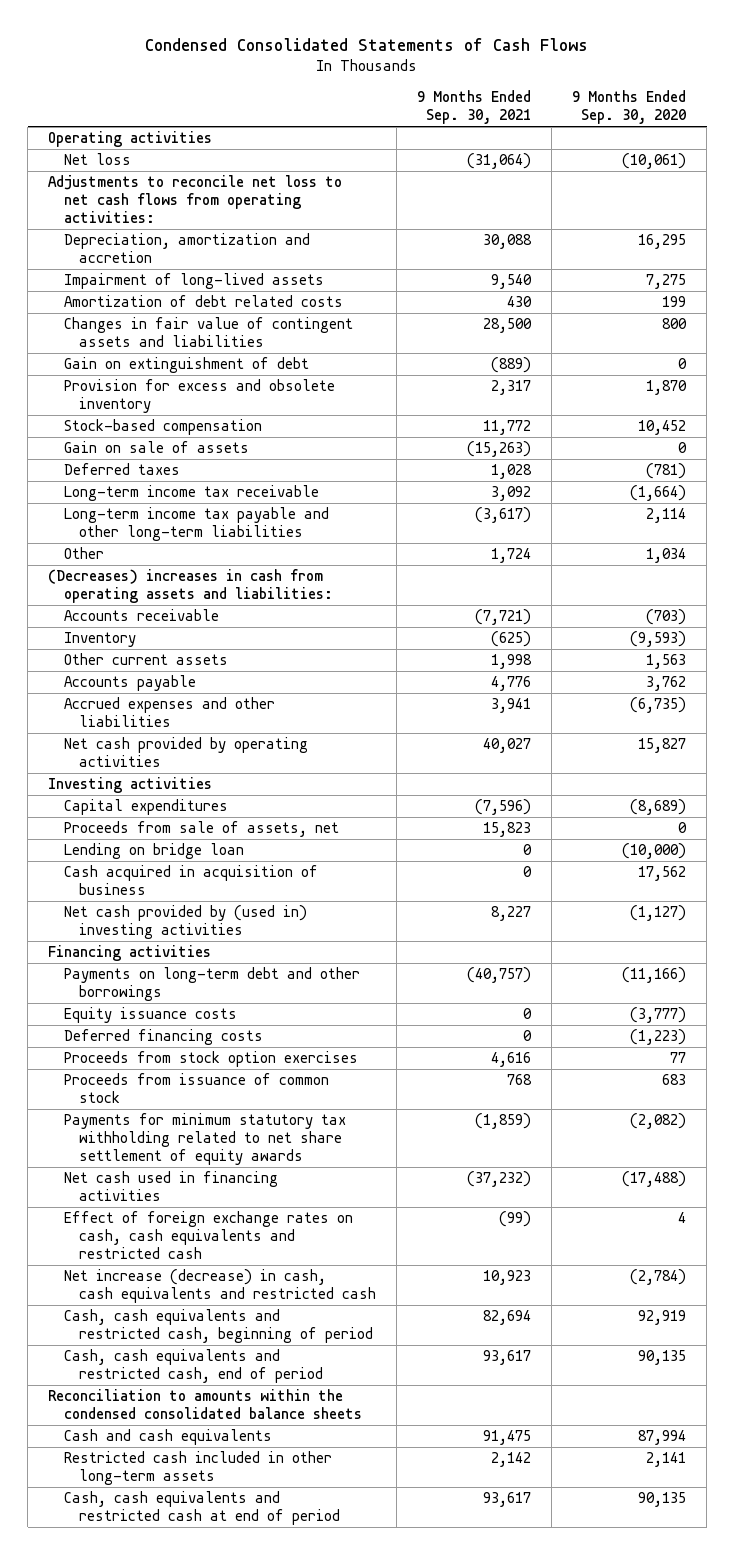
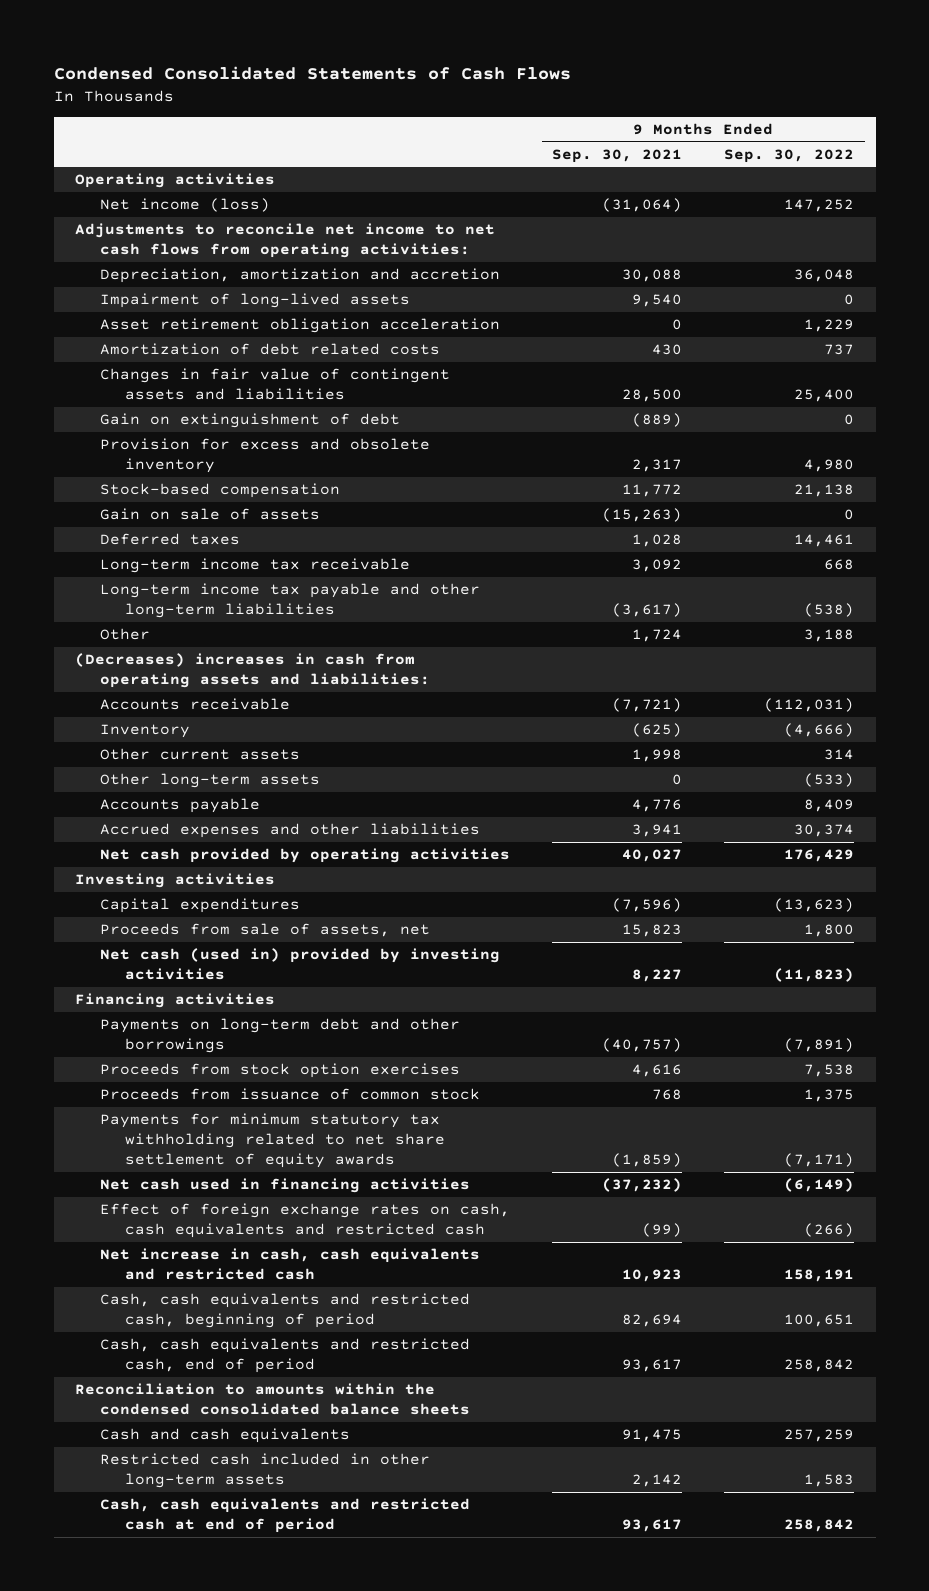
[572,90,687,125] 9 Months Ended Sep. 30, 2020 -> none
none -> [724,148,855,163] Sep. 30, 2022
[63,153,131,166] Net loss -> [99,198,270,213] Net income (loss)
[48,175,343,224] Adjustments to reconcile net loss to net cash flows from operating activities: -> [74,223,495,259] Adjustments to reconcile net income to net cash flows from operating activities:
none -> [99,318,500,334] Asset retirement obligation acceleration
none -> [99,773,320,789] Other long-term assets
[63,843,244,860] Lending on bridge loan -> none
[63,865,318,896] Cash acquired in acquisition of business -> none
[63,905,307,940] Net cash provided by (used in) investing activities -> [99,948,500,981] Net cash (used in) provided by investing activities
[63,1007,237,1024] Equity issuance costs -> none
[63,1029,263,1046] Deferred financing costs -> none
[63,1269,376,1304] Net increase (decrease) in cash, cash equivalents and restricted cash -> [99,1248,480,1281] Net increase in cash, cash equivalents and restricted cash

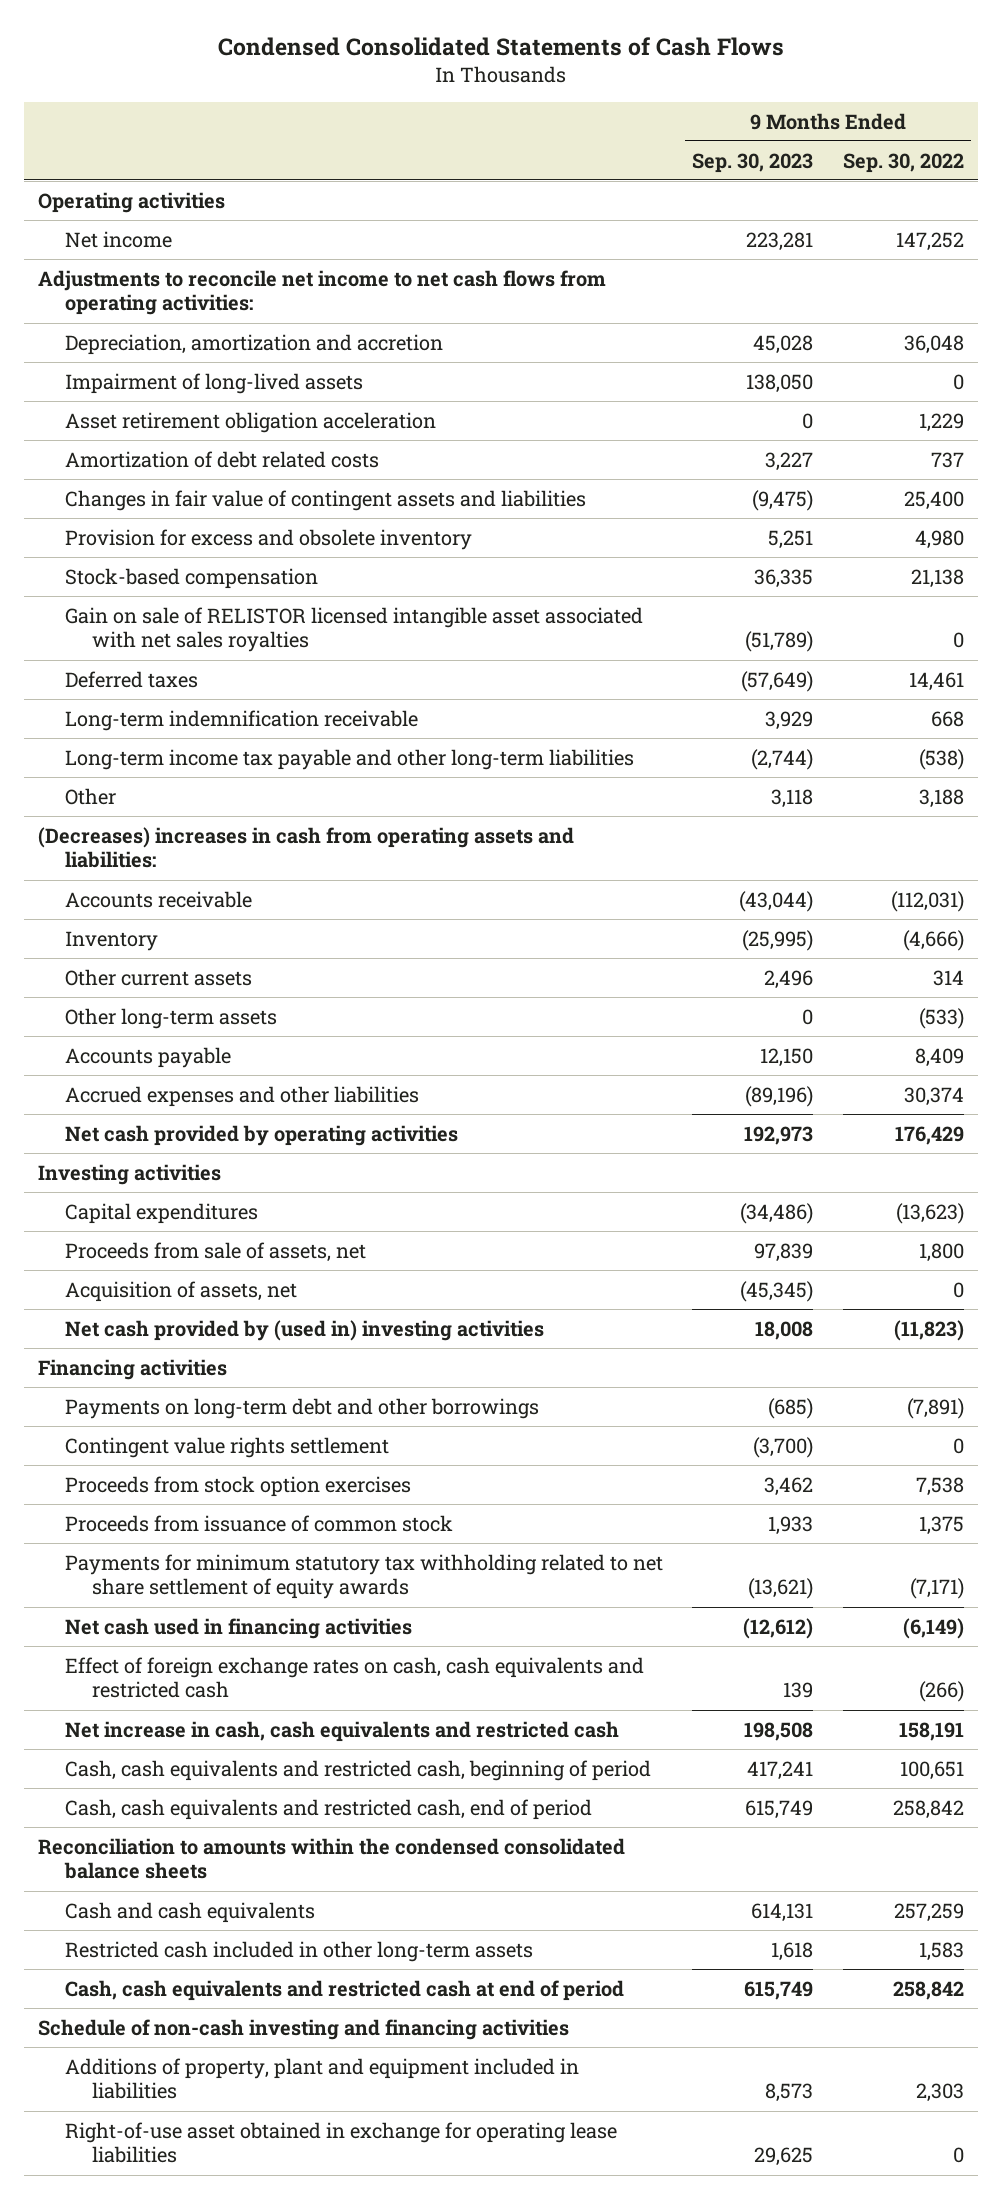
[552,148,683,163] Sep. 30, 2021 -> none
none -> [692,152,814,173] Sep. 30, 2023
[99,198,270,213] Net income (loss) -> [65,230,173,248] Net income
[99,413,400,429] Gain on extinguishment of debt -> none
[99,508,320,521] Gain on sale of assets -> [65,606,644,653] Gain on sale of RELISTOR licensed intangible asset associated with net sales royalties
[99,558,410,574] Long-term income tax receivable -> [65,709,419,731] Long-term indemnification receivable
none -> [65,1280,298,1302] Acquisition of assets, net
[99,948,500,981] Net cash (used in) provided by investing activities -> [65,1319,545,1341] Net cash provided by (used in) investing activities
none -> [65,1436,390,1458] Contingent value rights settlement
none -> [38,2018,570,2040] Schedule of non-cash investing and financing activities
none -> [65,2057,580,2100] Additions of property, plant and equipment included in liabilities
none -> [65,2121,618,2164] Right-of-use asset obtained in exchange for operating lease liabilities

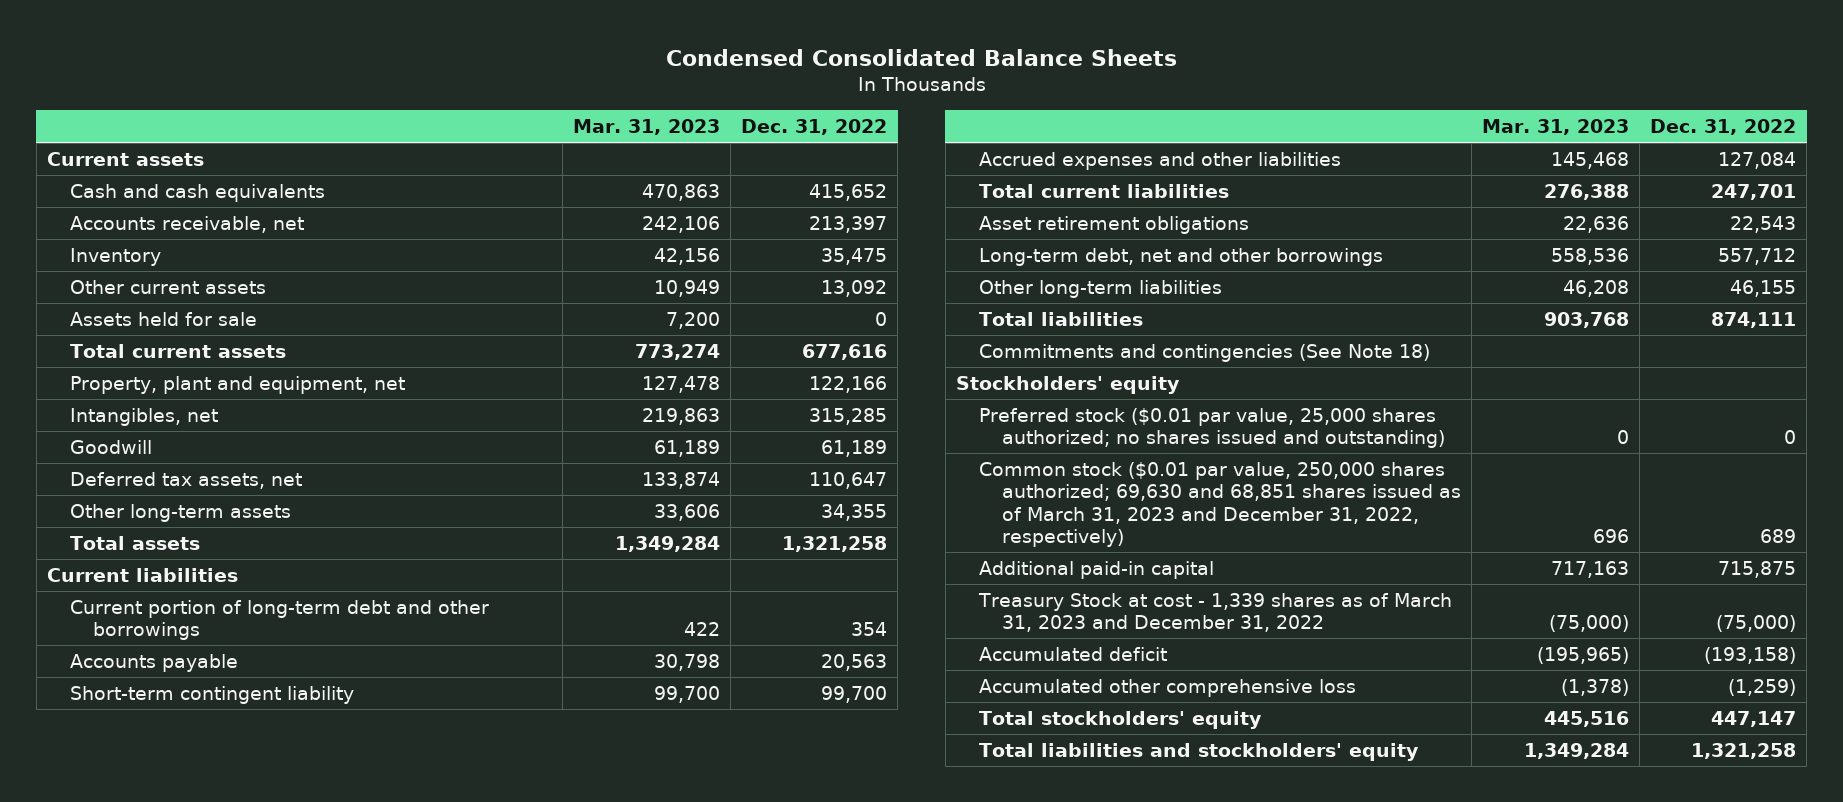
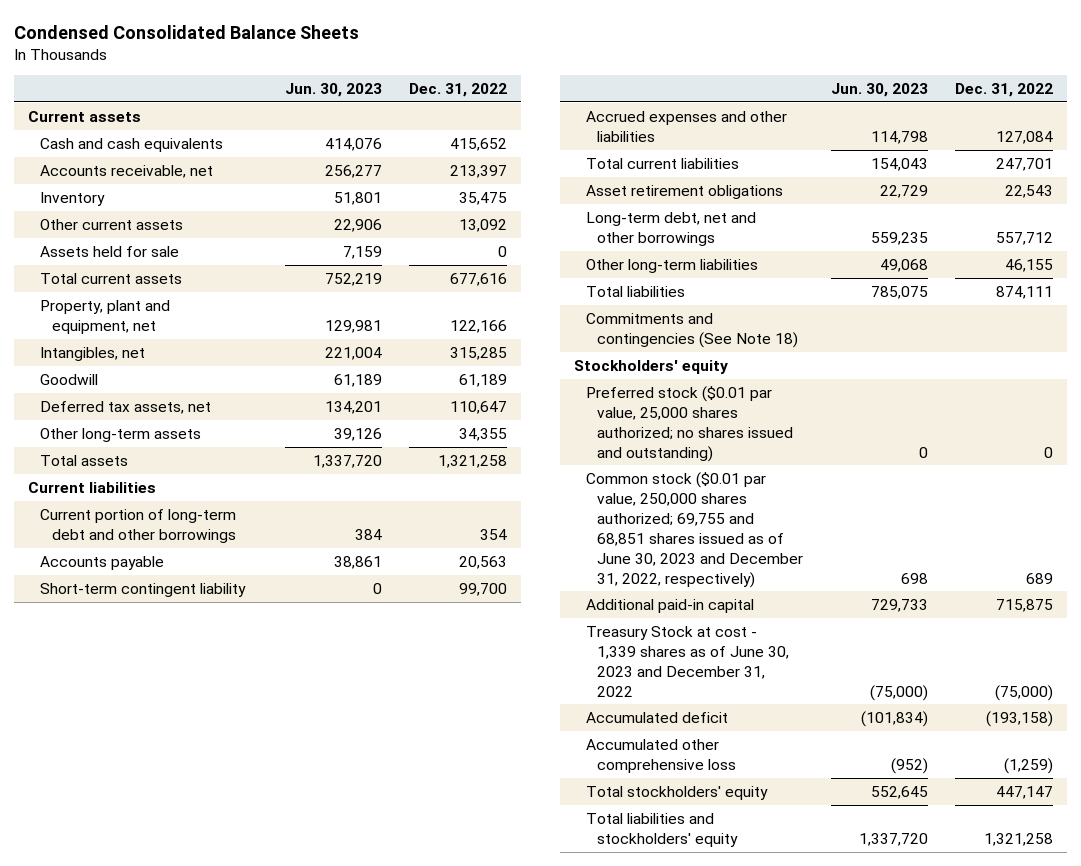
[573,118,721,135] Mar. 31, 2023 -> none
none -> [284,83,382,98] Jun. 30, 2023
[978,461,1462,548] Common stock ($0.01 par value, 250,000 shares authorized; 69,630 and 68,851 shares issued as of March 31, 2023 and December 31, 2022, respectively) -> [585,471,804,588] Common stock ($0.01 par value, 250,000 shares authorized; 69,755 and 68,851 shares issued as of June 30, 2023 and December 31, 2022, respectively)
[977,592,1452,633] Treasury Stock at cost - 1,339 shares as of March 31, 2023 and December 31, 2022 -> [585,625,790,697] Treasury Stock at cost - 1,339 shares as of June 30, 2023 and December 31, 2022

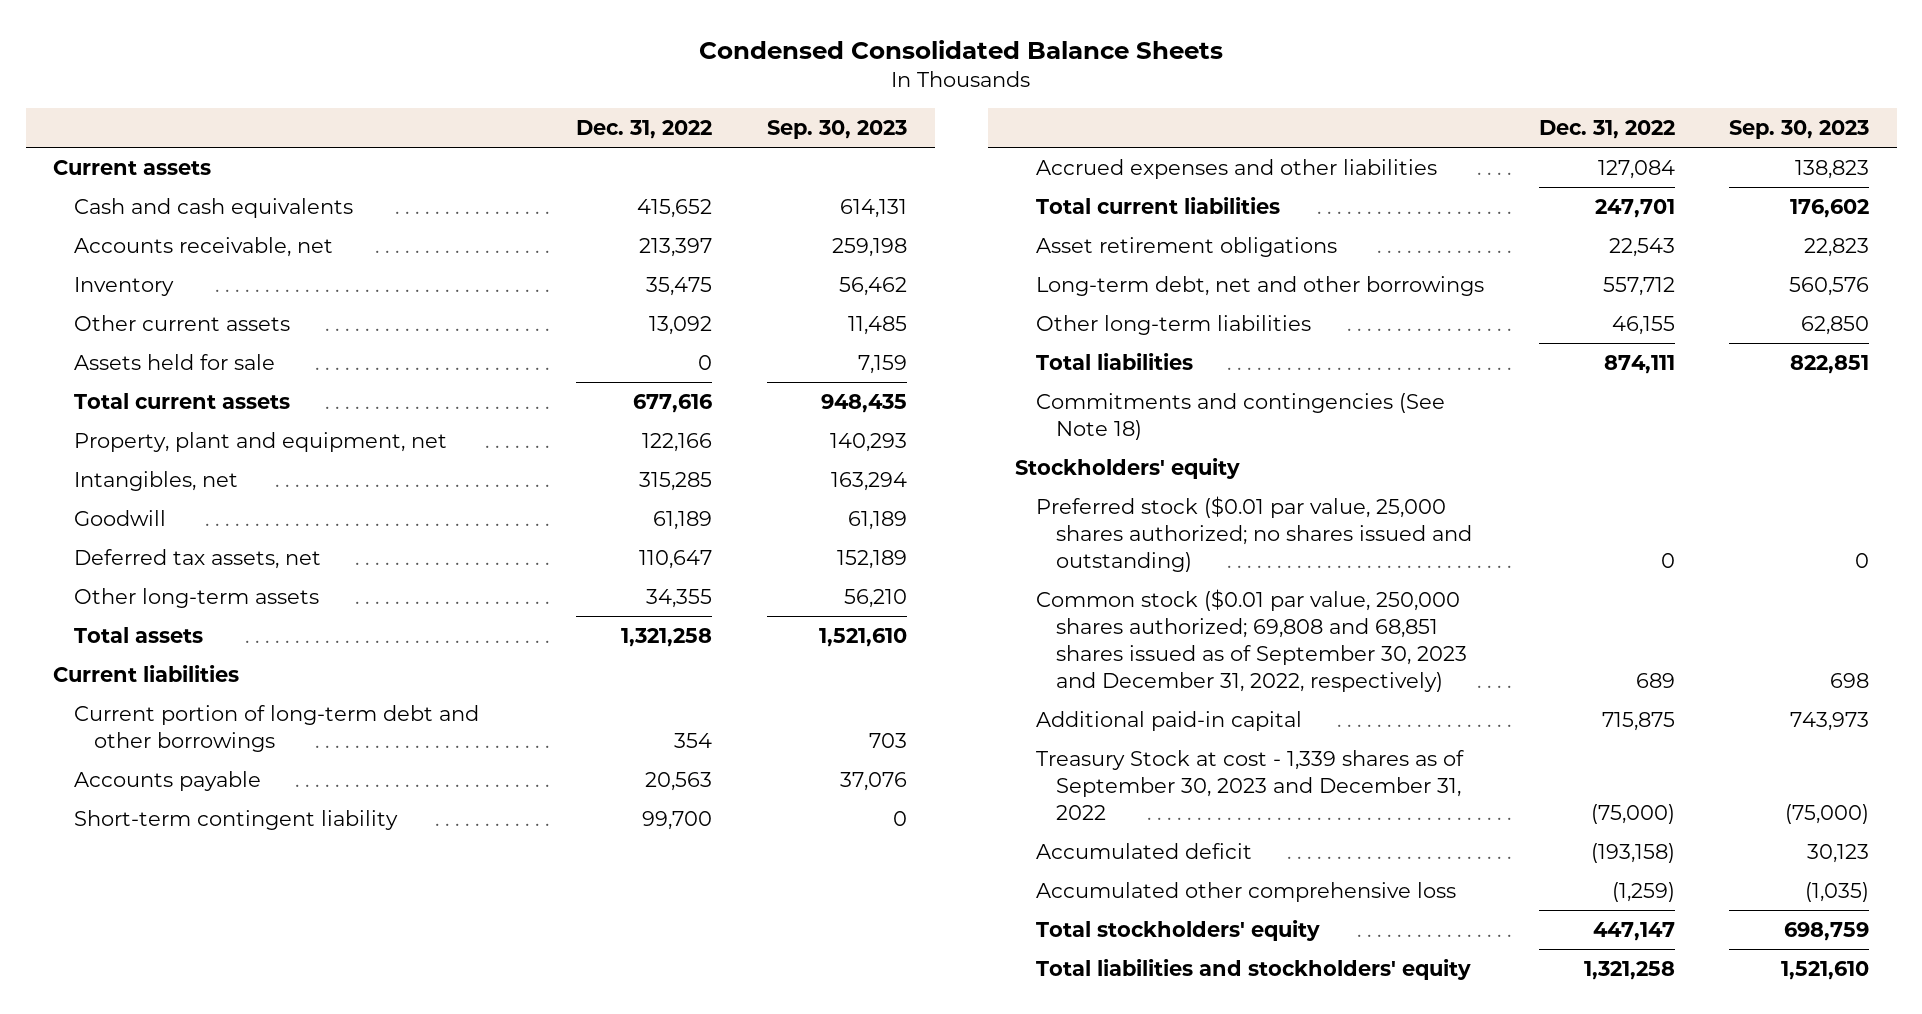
[284,83,382,98] Jun. 30, 2023 -> none
none -> [767,120,908,140] Sep. 30, 2023
[585,471,804,588] Common stock ($0.01 par value, 250,000 shares authorized; 69,755 and 68,851 shares issued as of June 30, 2023 and December 31, 2022, respectively) -> [1035,588,1468,693] Common stock ($0.01 par value, 250,000 shares authorized; 69,808 and 68,851 shares issued as of September 30, 2023 and December 31, 2022, respectively)
[585,625,790,697] Treasury Stock at cost - 1,339 shares as of June 30, 2023 and December 31, 2022 -> [1035,749,1464,821] Treasury Stock at cost - 1,339 shares as of September 30, 2023 and December 31, 2022

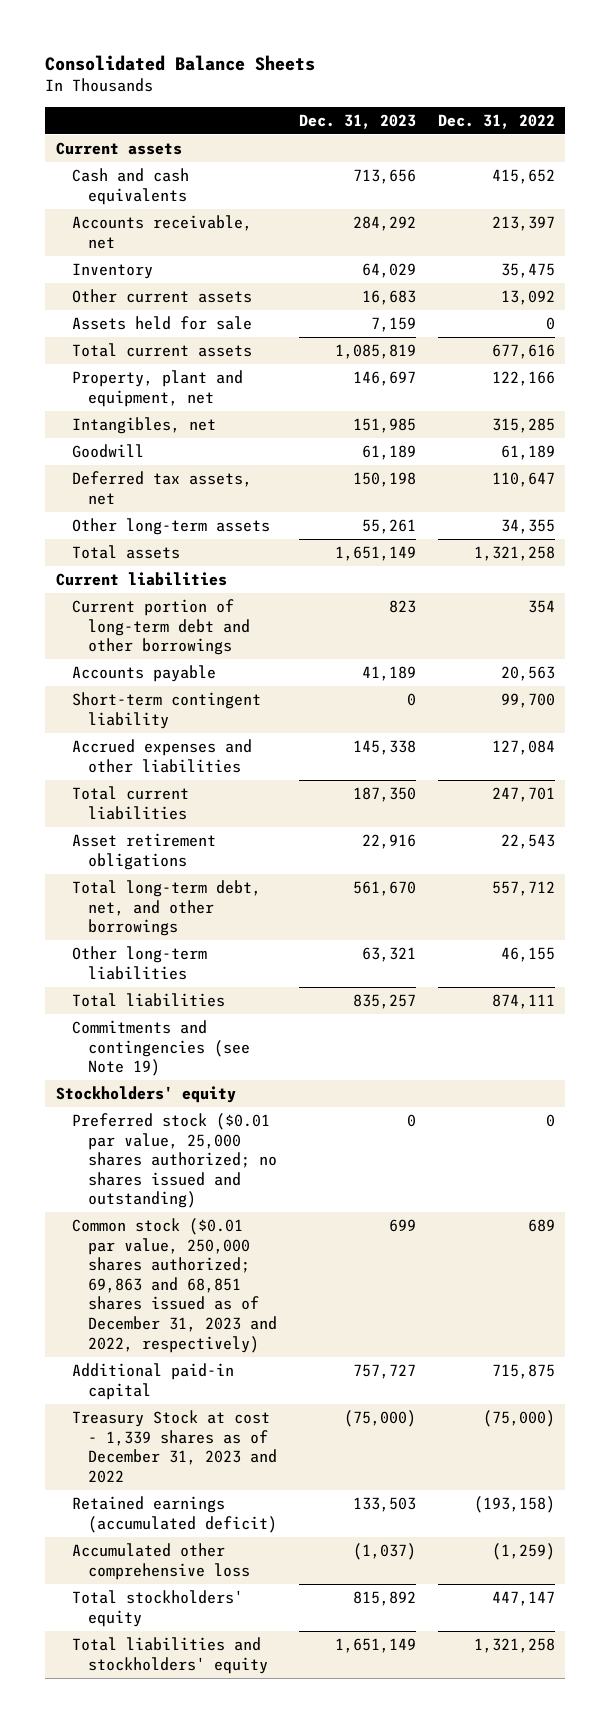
[699,39,1224,59] Condensed Consolidated Balance Sheets -> [45,54,316,71] Consolidated Balance Sheets
[767,120,908,140] Sep. 30, 2023 -> none
none -> [298,113,416,129] Dec. 31, 2023
[1035,275,1484,296] Long-term debt, net and other borrowings -> [72,879,262,937] Total long-term debt, net, and other borrowings
[1035,392,1445,440] Commitments and contingencies (See Note 18) -> [72,1019,251,1077] Commitments and contingencies (see Note 19)
[1035,588,1468,693] Common stock ($0.01 par value, 250,000 shares authorized; 69,808 and 68,851 shares issued as of September 30, 2023 and December 31, 2022, respectively) -> [72,1217,278,1353] Common stock ($0.01 par value, 250,000 shares authorized; 69,863 and 68,851 shares issued as of December 31, 2023 and 2022, respectively)
[1035,749,1464,821] Treasury Stock at cost - 1,339 shares as of September 30, 2023 and December 31, 2022 -> [72,1409,278,1483] Treasury Stock at cost - 1,339 shares as of December 31, 2023 and 2022
[1035,842,1252,859] Accumulated deficit -> [72,1495,278,1533] Retained earnings (accumulated deficit)

